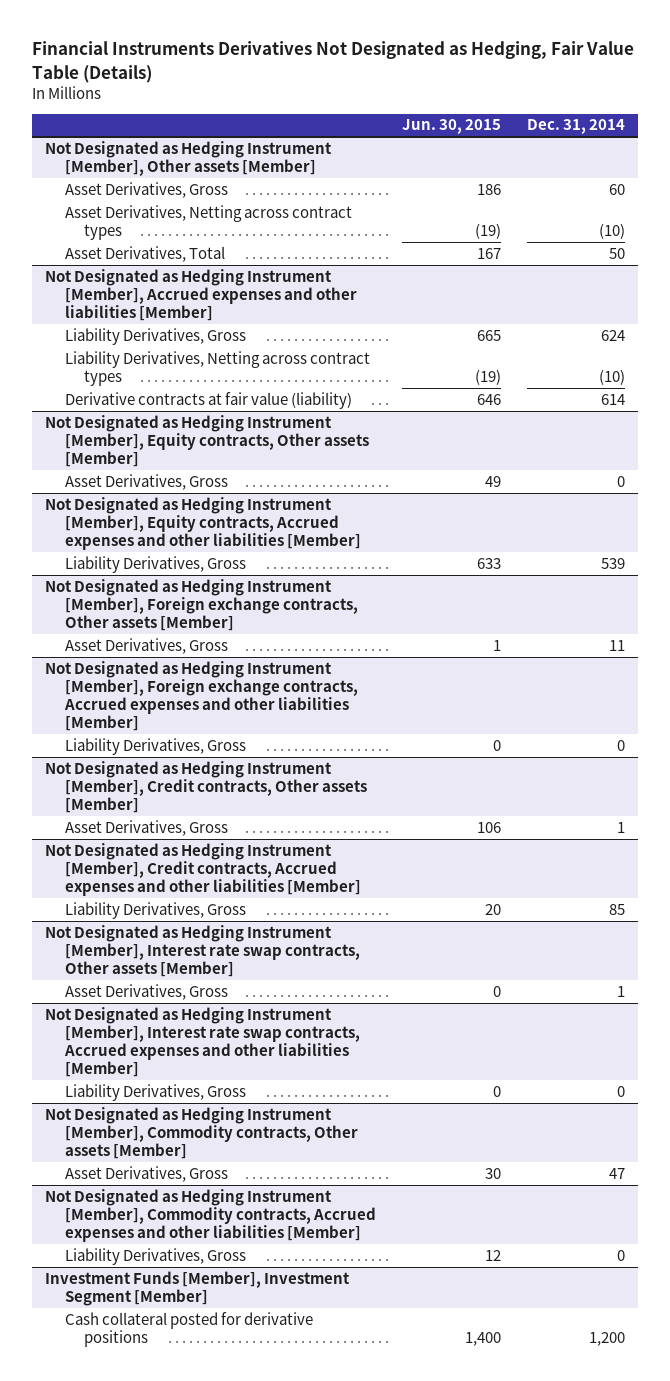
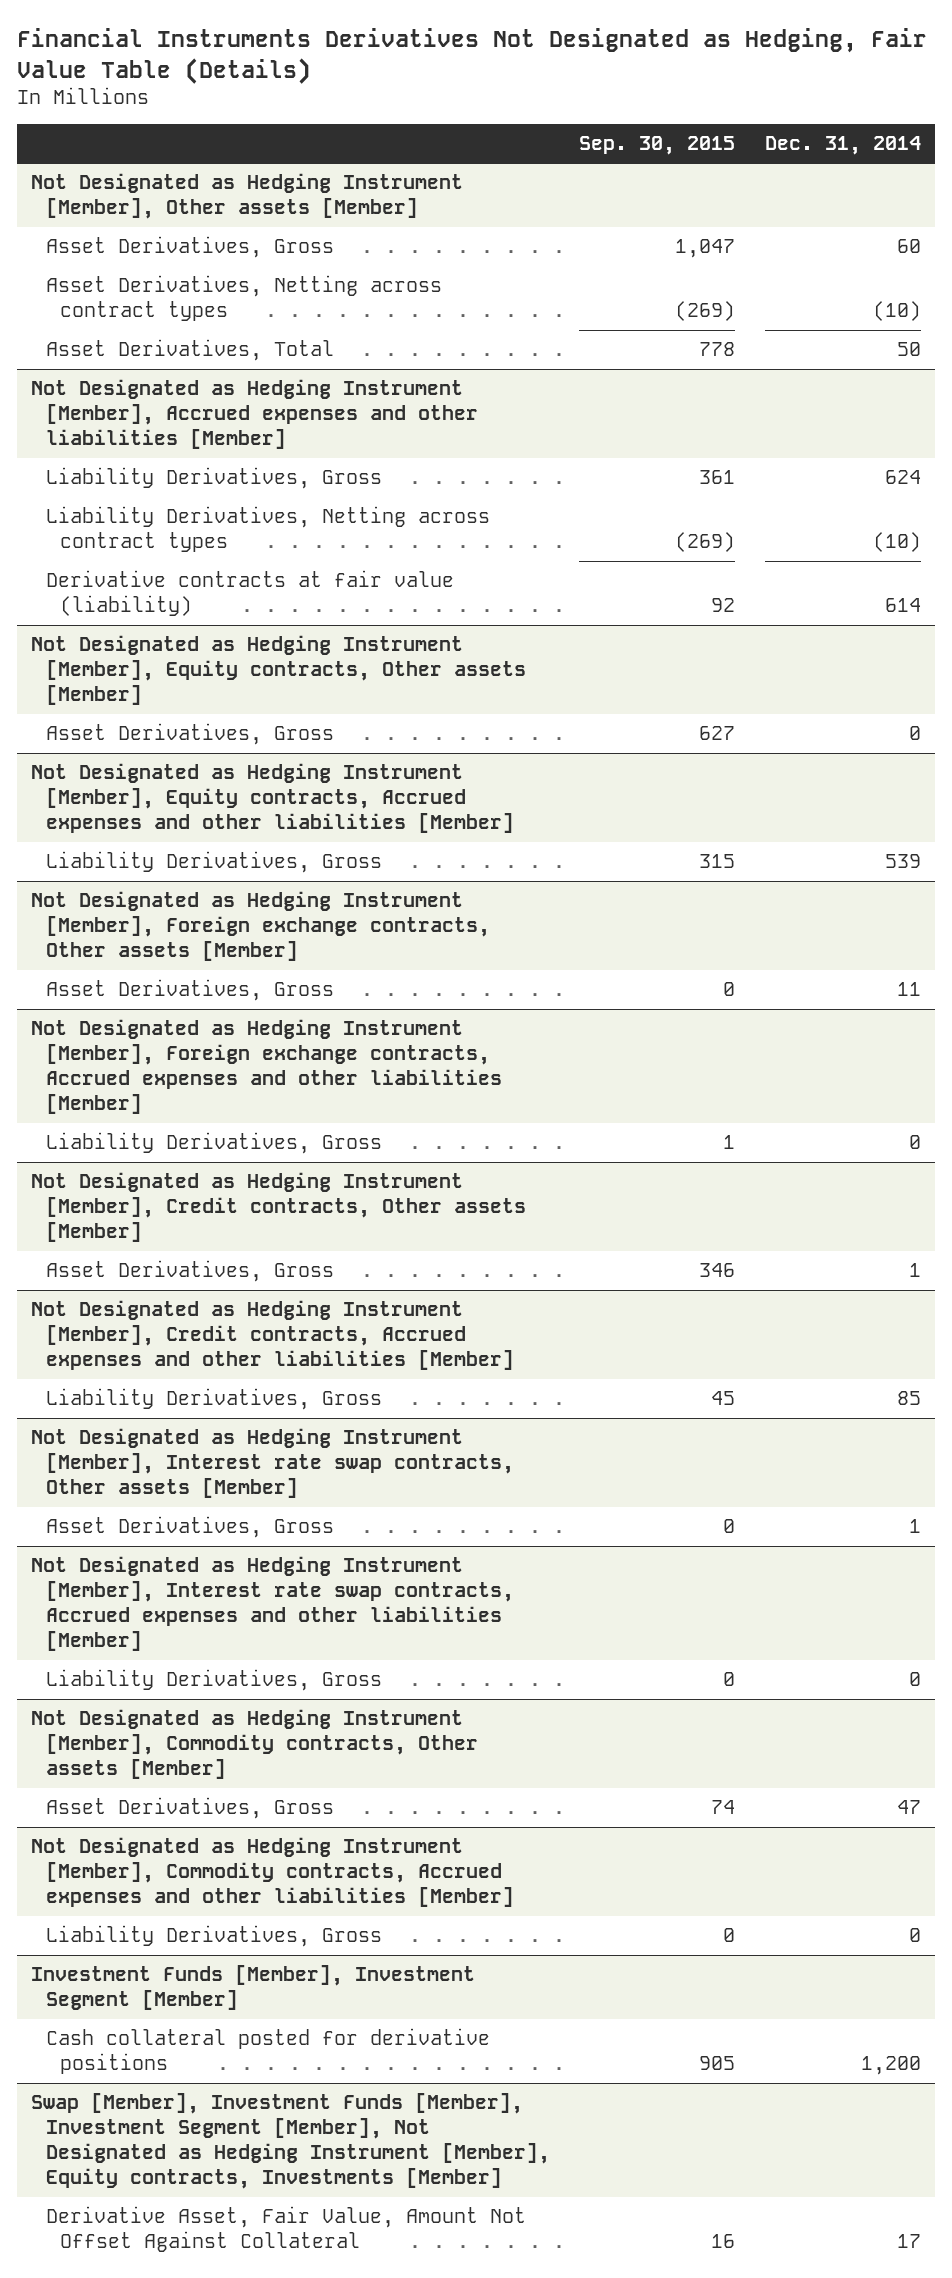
[401,119,501,135] Jun. 30, 2015 -> none
none -> [579,135,736,155] Sep. 30, 2015
none -> [31,2093,550,2190] Swap [Member], Investment Funds [Member], Investment Segment [Member], Not Designated as Hedging Instrument [Member], Equity contracts, Investments [Member]
none -> [45,2206,526,2253] Derivative Asset, Fair Value, Amount Not Offset Against Collateral

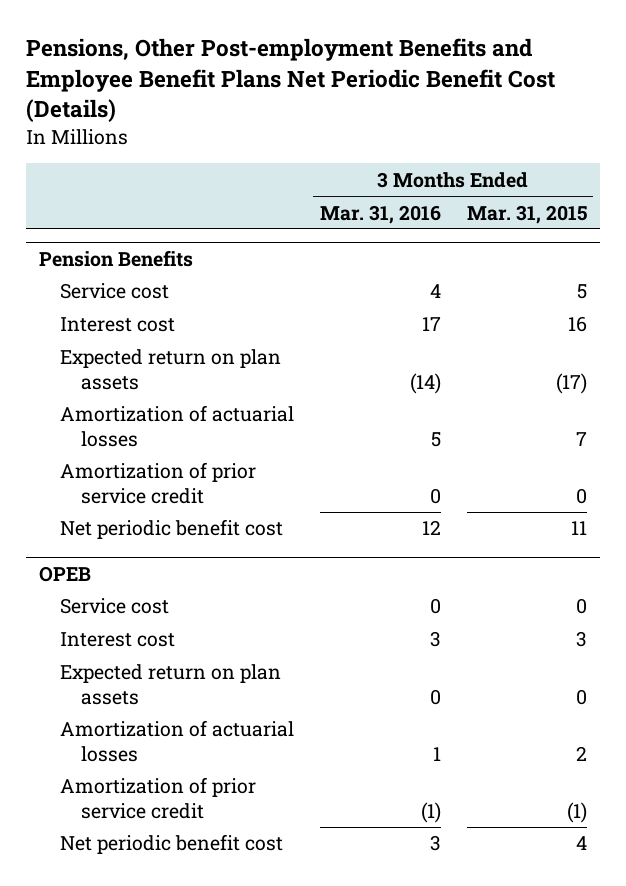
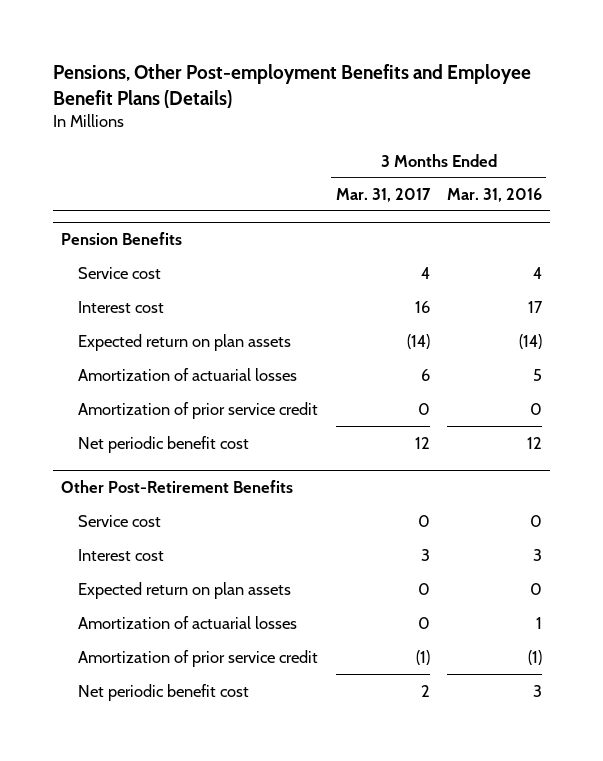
[26,38,556,123] Pensions, Other Post-employment Benefits and Employee Benefit Plans Net Periodic Benefit Cost (Details) -> [52,63,531,108] Pensions, Other Post-employment Benefits and Employee Benefit Plans (Details)
[466,204,587,224] Mar. 31, 2015 -> none
none -> [335,188,431,203] Mar. 31, 2017
[39,565,92,582] OPEB -> [61,480,294,494] Other Post-Retirement Benefits

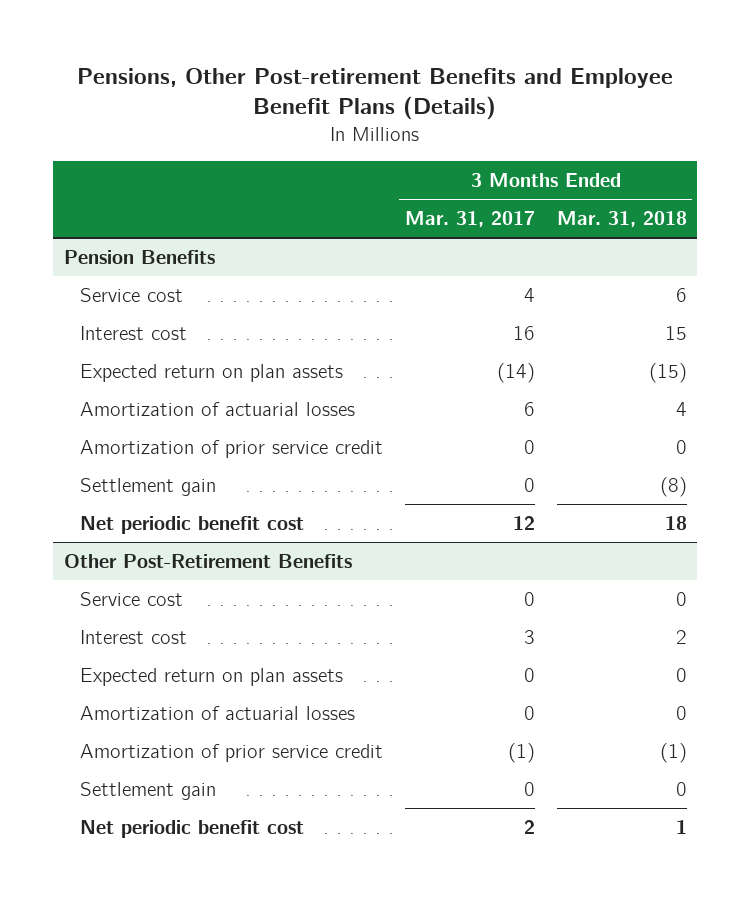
[52,63,531,108] Pensions, Other Post-employment Benefits and Employee Benefit Plans (Details) -> [77,67,674,121] Pensions, Other Post-retirement Benefits and Employee Benefit Plans (Details)
[446,188,542,203] Mar. 31, 2016 -> none
none -> [556,211,687,228] Mar. 31, 2018
none -> [80,477,217,496] Settlement gain
none -> [80,781,217,800] Settlement gain

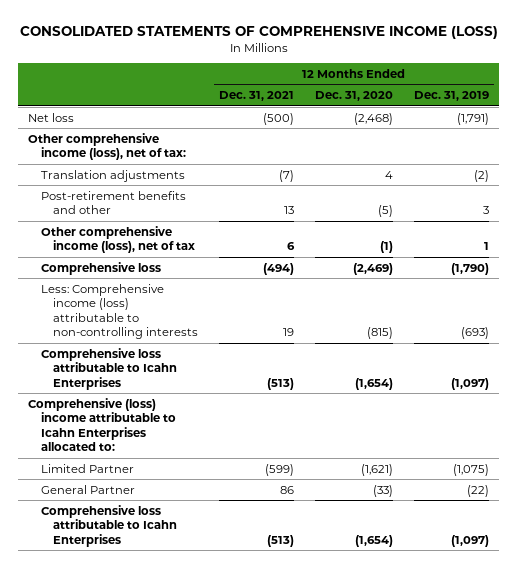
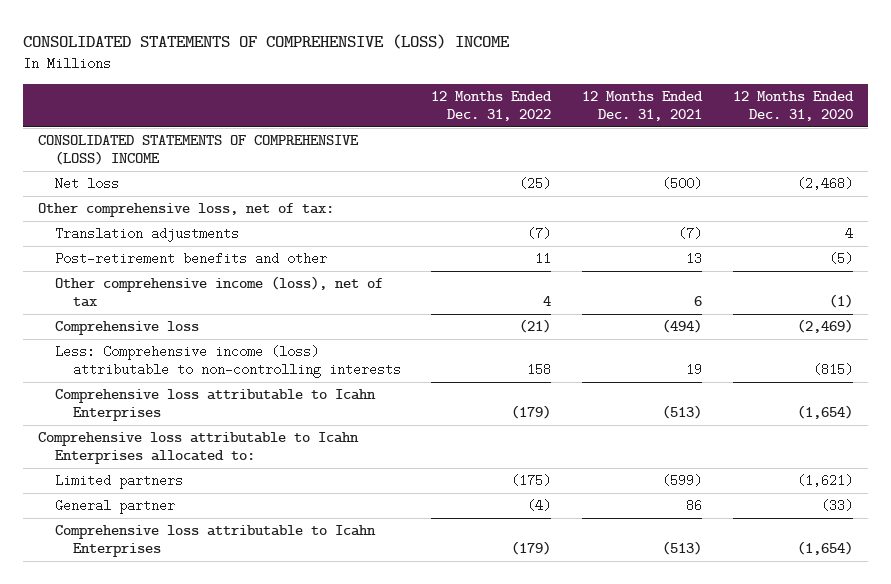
[19,25,498,39] CONSOLIDATED STATEMENTS OF COMPREHENSIVE INCOME (LOSS) -> [22,33,510,49] CONSOLIDATED STATEMENTS OF COMPREHENSIVE (LOSS) INCOME
[413,91,489,102] Dec. 31, 2019 -> none
none -> [431,90,553,122] 12 Months Ended Dec. 31, 2022
none -> [37,135,359,166] CONSOLIDATED STATEMENTS OF COMPREHENSIVE (LOSS) INCOME
[28,132,186,161] Other comprehensive income (loss), net of tax: -> [37,203,334,218] Other comprehensive loss, net of tax:
[28,397,176,452] Comprehensive (loss) income attributable to Icahn Enterprises allocated to: -> [37,432,359,465] Comprehensive loss attributable to Icahn Enterprises allocated to:
[40,463,134,473] Limited Partner -> [55,474,184,490] Limited partners
[40,484,135,494] General Partner -> [55,499,176,515] General partner

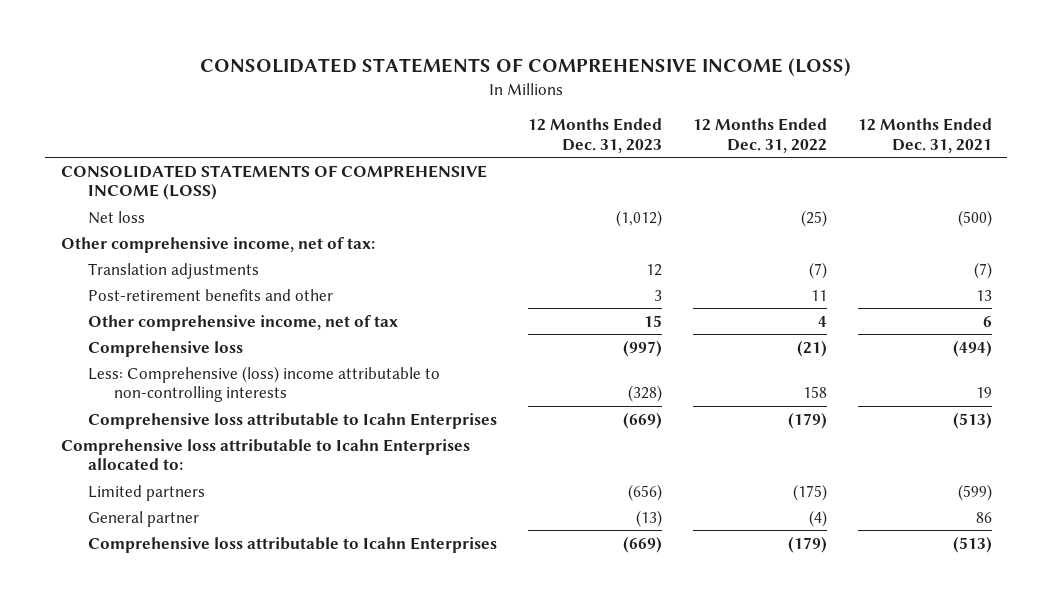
[22,33,510,49] CONSOLIDATED STATEMENTS OF COMPREHENSIVE (LOSS) INCOME -> [200,57,852,76] CONSOLIDATED STATEMENTS OF COMPREHENSIVE INCOME (LOSS)
[732,90,854,122] 12 Months Ended Dec. 31, 2020 -> none
none -> [527,118,662,153] 12 Months Ended Dec. 31, 2023
[37,135,359,166] CONSOLIDATED STATEMENTS OF COMPREHENSIVE (LOSS) INCOME -> [60,164,487,201] CONSOLIDATED STATEMENTS OF COMPREHENSIVE INCOME (LOSS)
[37,203,334,218] Other comprehensive loss, net of tax: -> [60,236,375,253] Other comprehensive income, net of tax:
[55,276,384,308] Other comprehensive income (loss), net of tax -> [87,314,398,331] Other comprehensive income, net of tax
[55,345,401,379] Less: Comprehensive income (loss) attributable to non-controlling interests -> [87,365,440,403] Less: Comprehensive (loss) income attributable to non-controlling interests

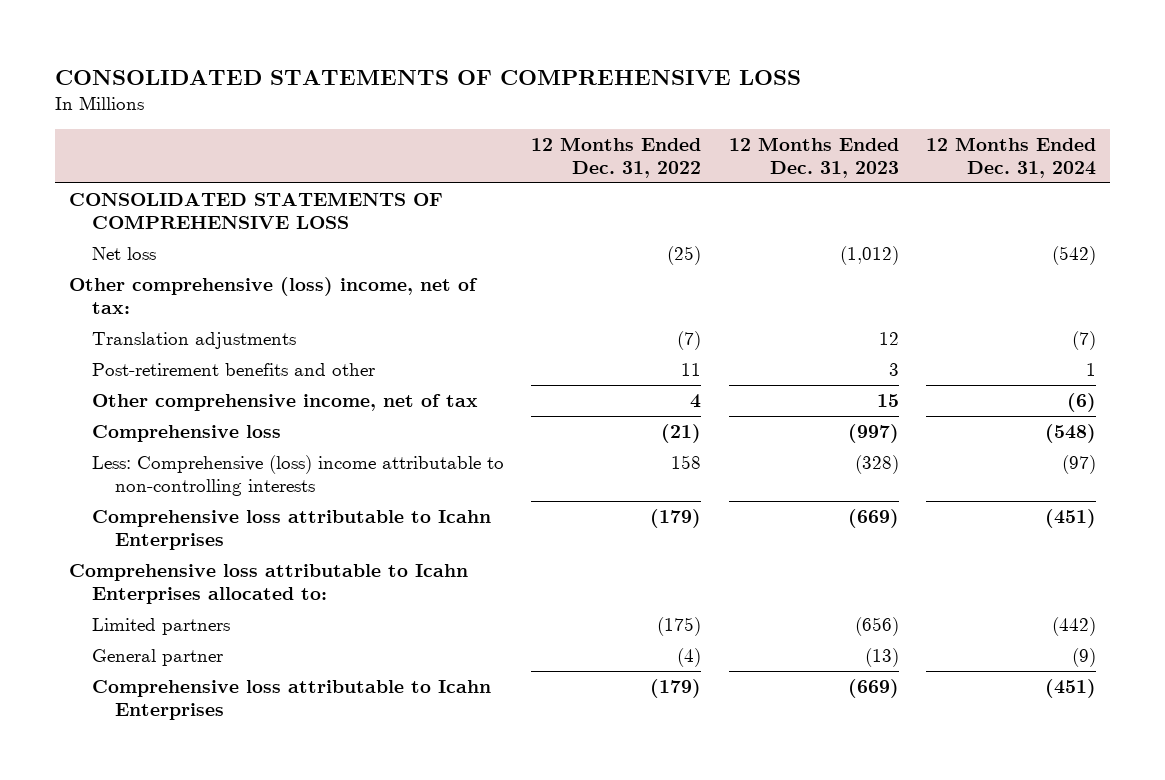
[200,57,852,76] CONSOLIDATED STATEMENTS OF COMPREHENSIVE INCOME (LOSS) -> [55,69,802,85] CONSOLIDATED STATEMENTS OF COMPREHENSIVE LOSS
[857,118,992,153] 12 Months Ended Dec. 31, 2021 -> none
none -> [926,136,1097,178] 12 Months Ended Dec. 31, 2024
[60,164,487,201] CONSOLIDATED STATEMENTS OF COMPREHENSIVE INCOME (LOSS) -> [69,191,444,229] CONSOLIDATED STATEMENTS OF COMPREHENSIVE LOSS
[60,236,375,253] Other comprehensive income, net of tax: -> [69,276,479,314] Other comprehensive (loss) income, net of tax:

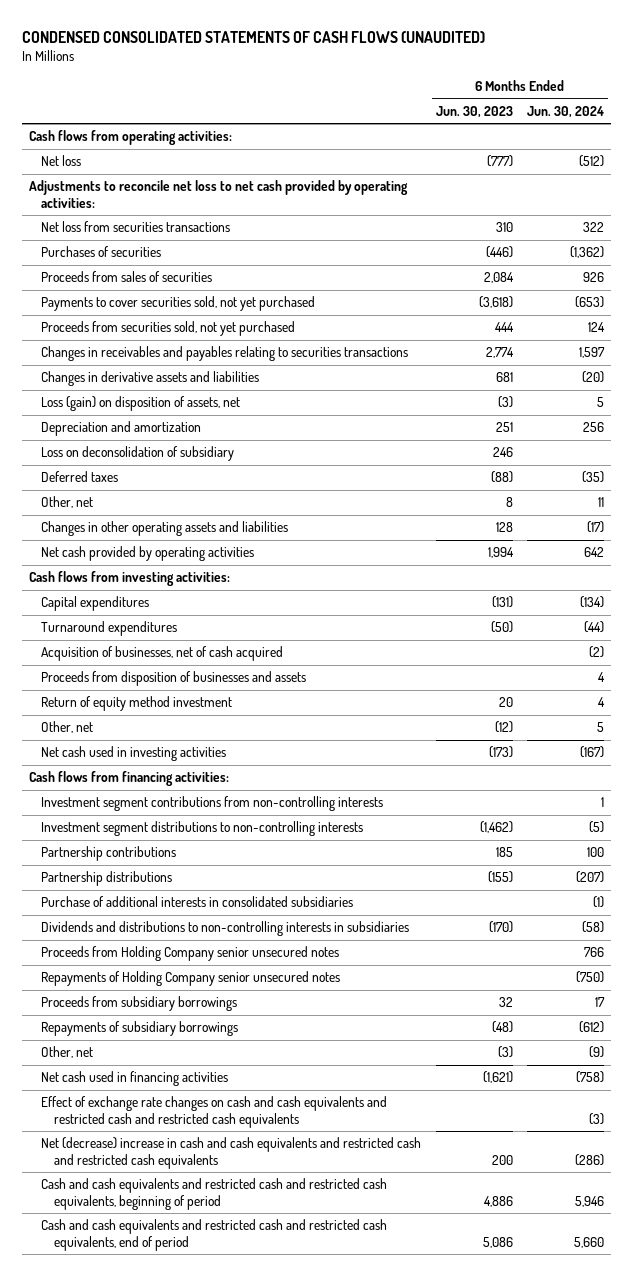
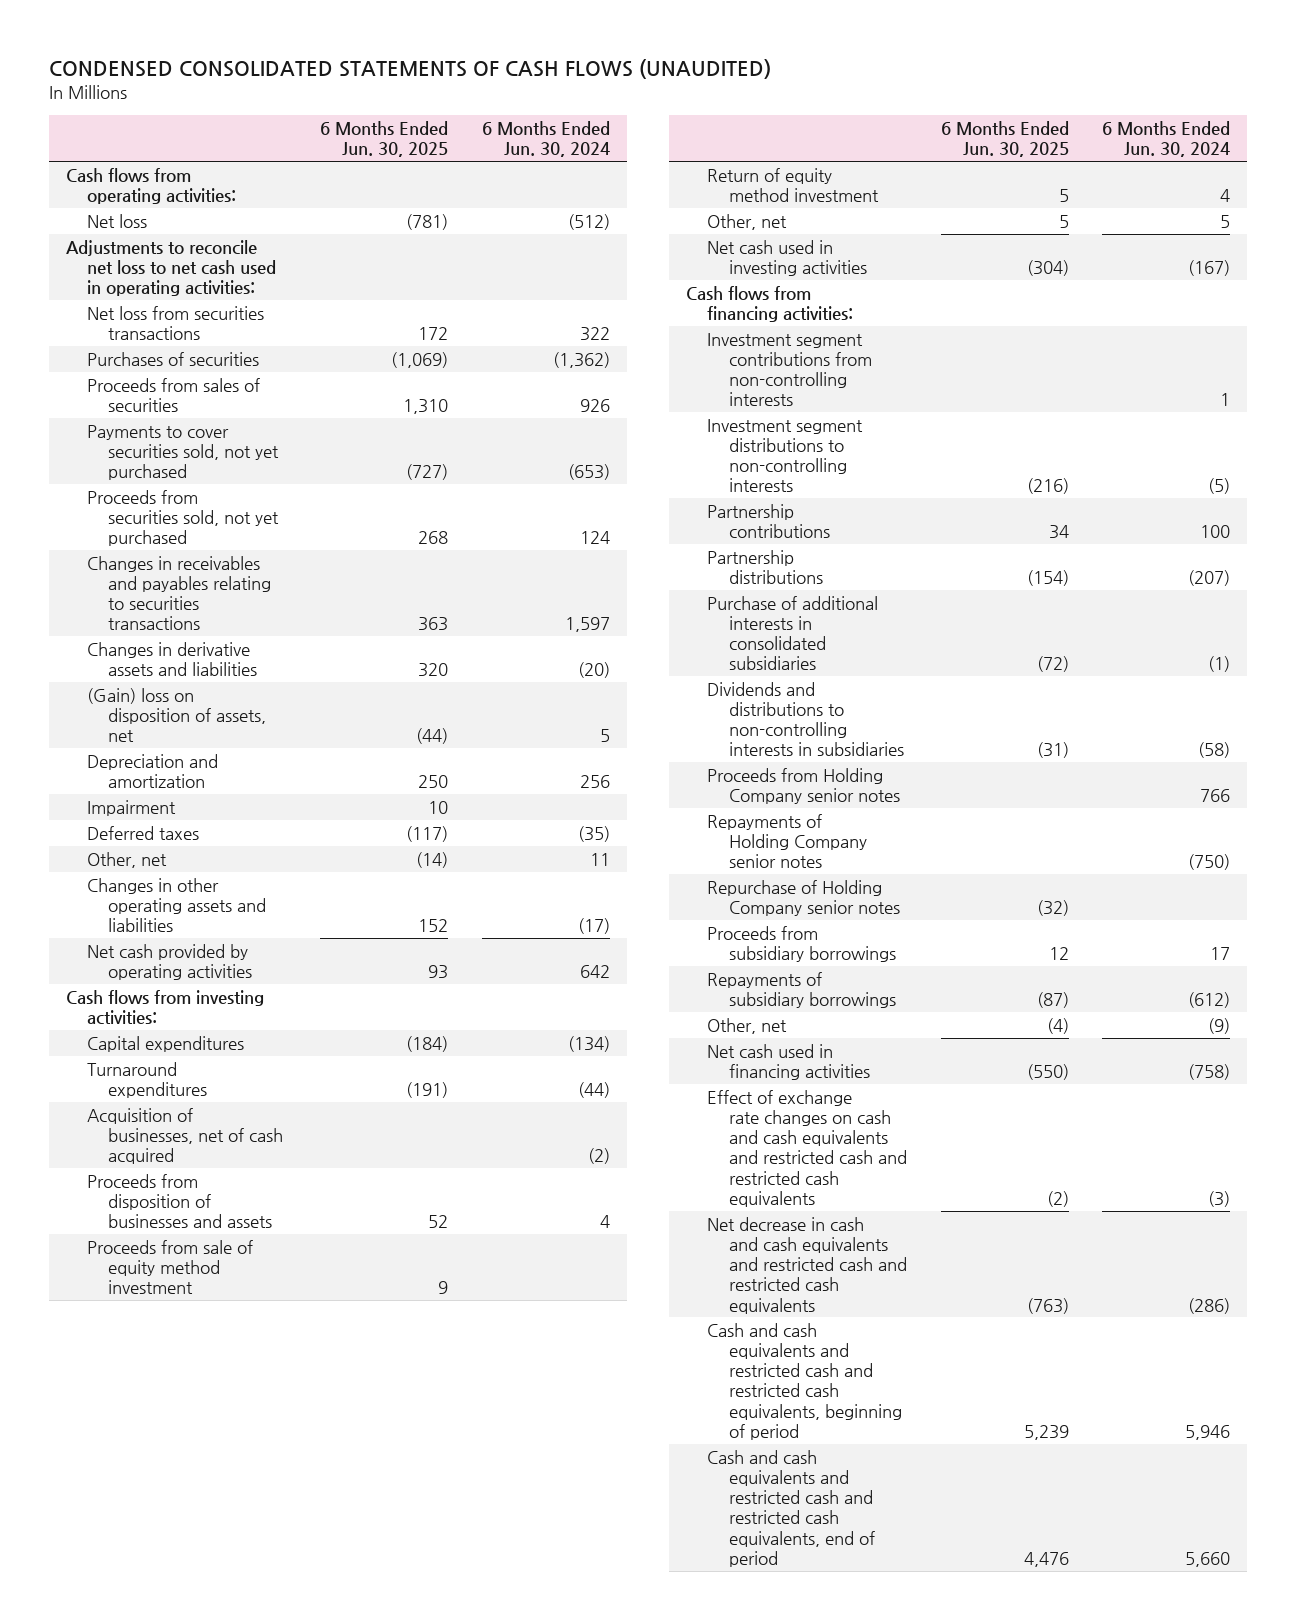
[435,106,513,119] Jun. 30, 2023 -> none
none -> [319,121,448,158] 6 Months Ended Jun. 30, 2025
[28,180,408,208] Adjustments to reconcile net loss to net cash provided by operating activities: -> [65,239,276,297] Adjustments to reconcile net loss to net cash used in operating activities:
[41,396,241,412] Loss (gain) on disposition of assets, net -> [86,687,267,743] (Gain) loss on disposition of assets, net
[41,446,235,462] Loss on deconsolidation of subsidiary -> none
none -> [86,799,176,816] Impairment
none -> [86,1239,253,1295] Proceeds from sale of equity method investment
[41,946,340,962] Proceeds from Holding Company senior unsecured notes -> [707,767,900,804] Proceeds from Holding Company senior notes
[41,971,341,987] Repayments of Holding Company senior unsecured notes -> [707,813,867,869] Repayments of Holding Company senior notes
none -> [707,879,900,916] Repurchase of Holding Company senior notes
[41,1137,422,1169] Net (decrease) increase in cash and cash equivalents and restricted cash and restricted cash equivalents -> [707,1216,907,1314] Net decrease in cash and cash equivalents and restricted cash and restricted cash equivalents

